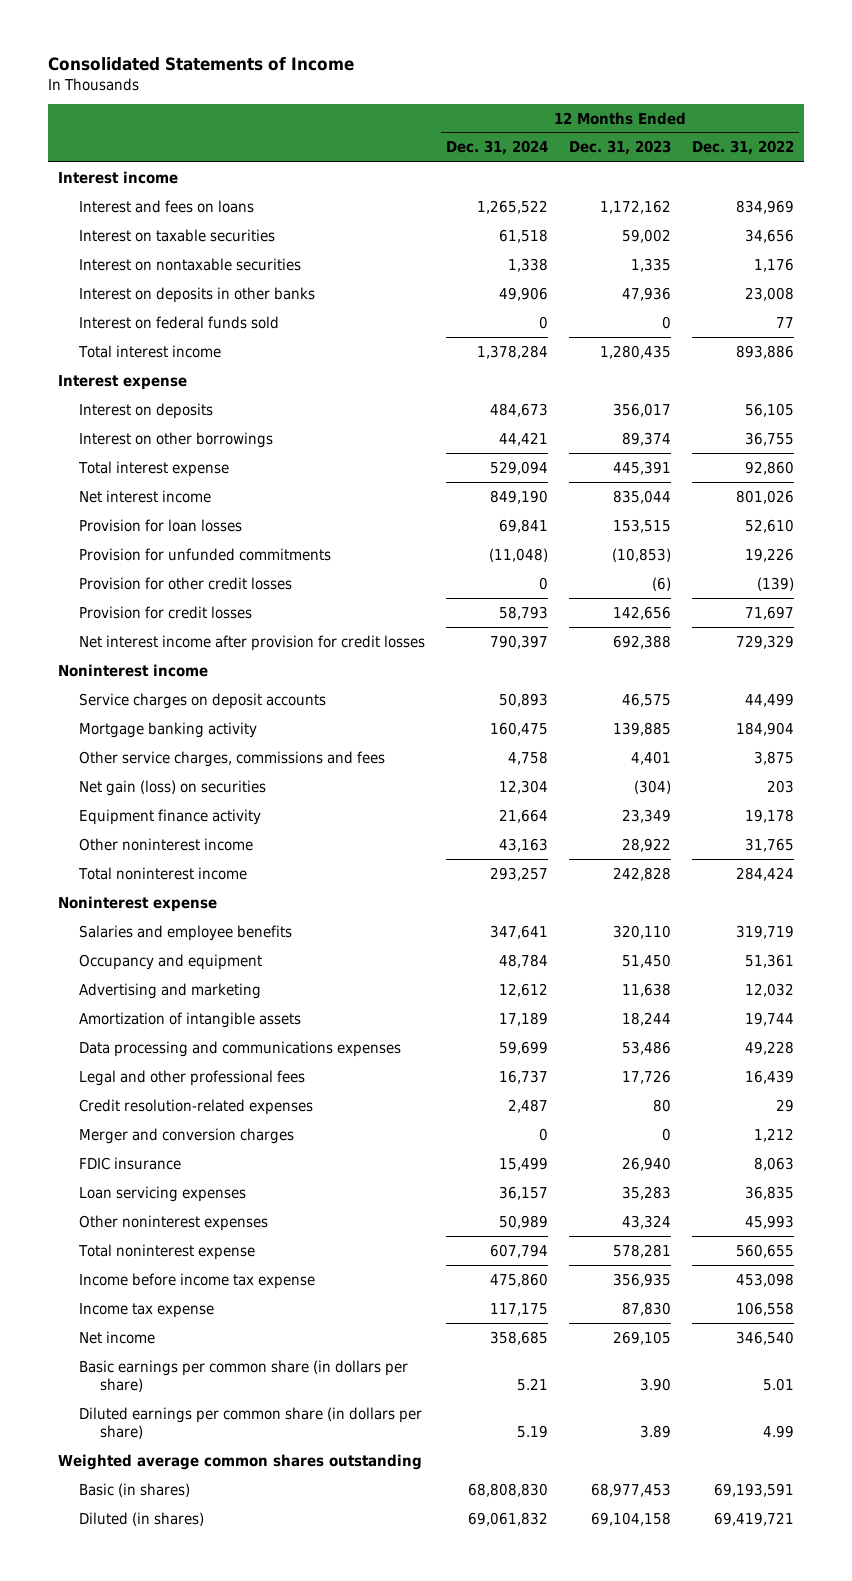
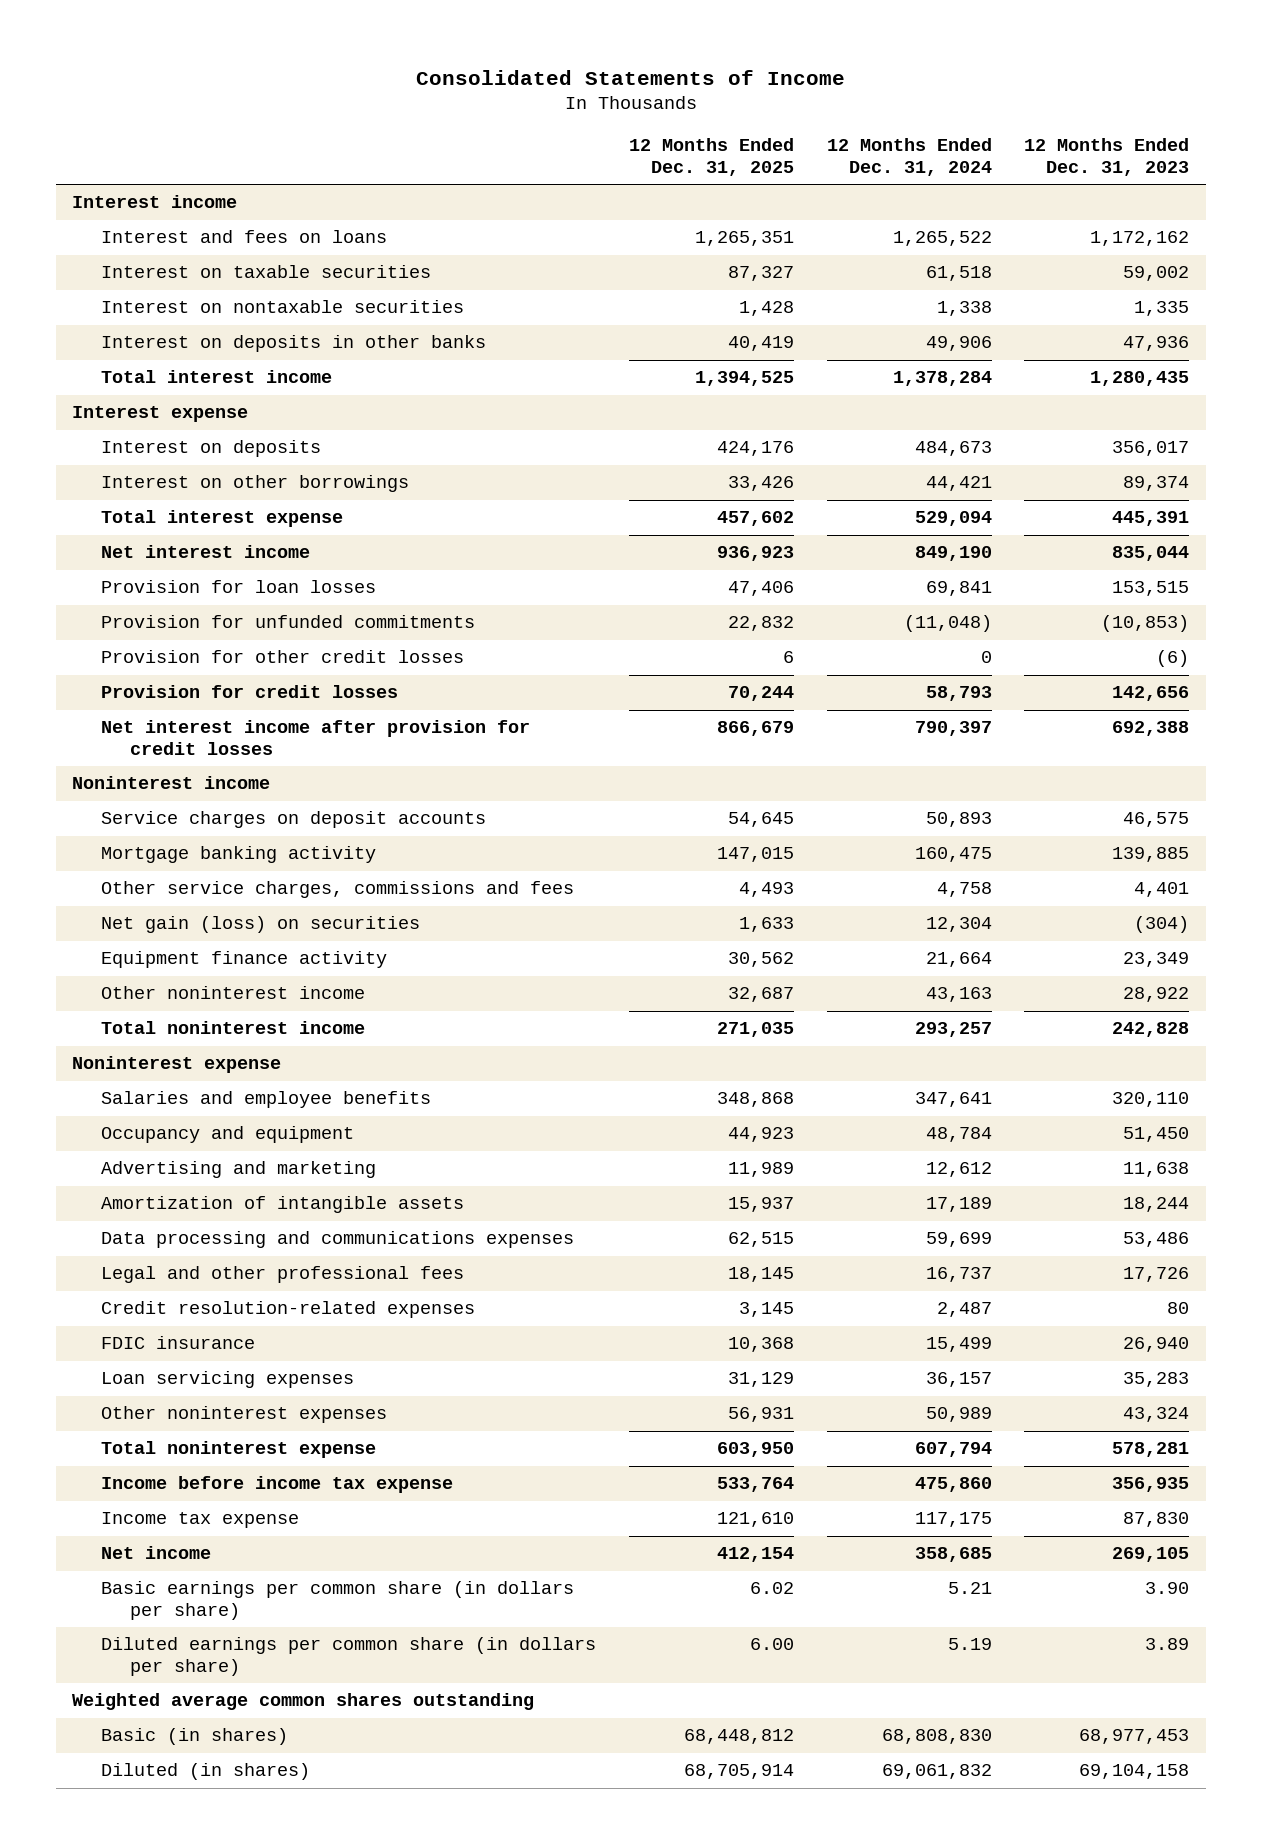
[691,140,794,156] Dec. 31, 2022 -> none
none -> [629,138,795,177] 12 Months Ended Dec. 31, 2025
[78,315,279,329] Interest on federal funds sold -> none
[78,1127,294,1144] Merger and conversion charges -> none

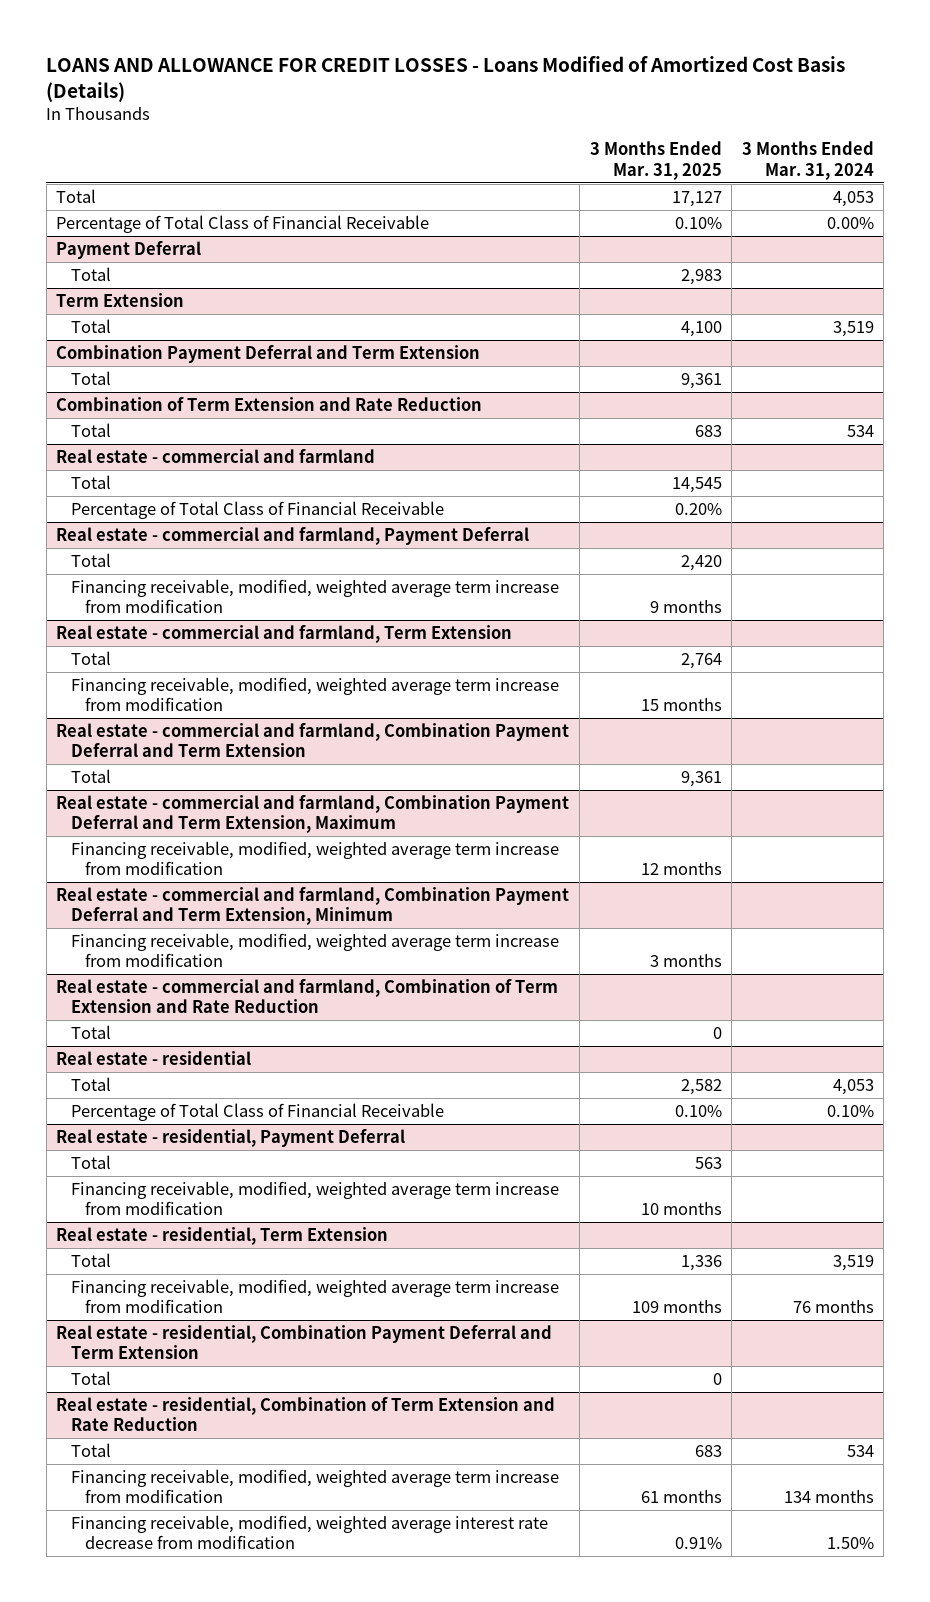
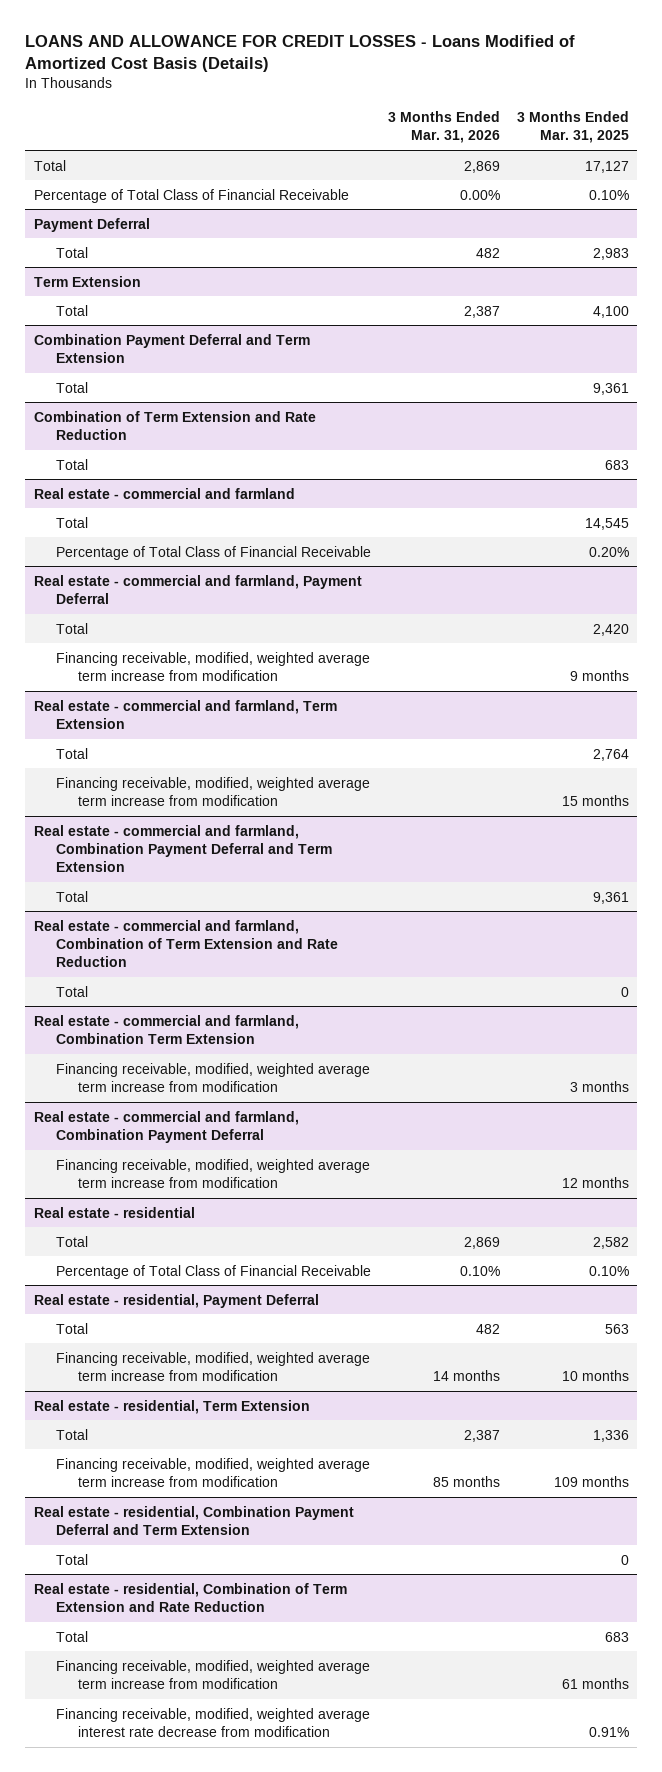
[741,141,874,180] 3 Months Ended Mar. 31, 2024 -> none
none -> [387,111,500,144] 3 Months Ended Mar. 31, 2026
[56,794,570,834] Real estate - commercial and farmland, Combination Payment Deferral and Term Extension, Maximum -> none
[70,840,559,876] Financing receivable, modified, weighted average term increase from modification -> none
[56,886,570,926] Real estate - commercial and farmland, Combination Payment Deferral and Term Extension, Minimum -> none
[70,932,559,968] Financing receivable, modified, weighted average term increase from modification -> none
none -> [33,1014,299,1044] Real estate - commercial and farmland, Combination Term Extension
none -> [55,1062,370,1092] Financing receivable, modified, weighted average term increase from modification
none -> [33,1110,299,1143] Real estate - commercial and farmland, Combination Payment Deferral
none -> [55,1158,370,1188] Financing receivable, modified, weighted average term increase from modification

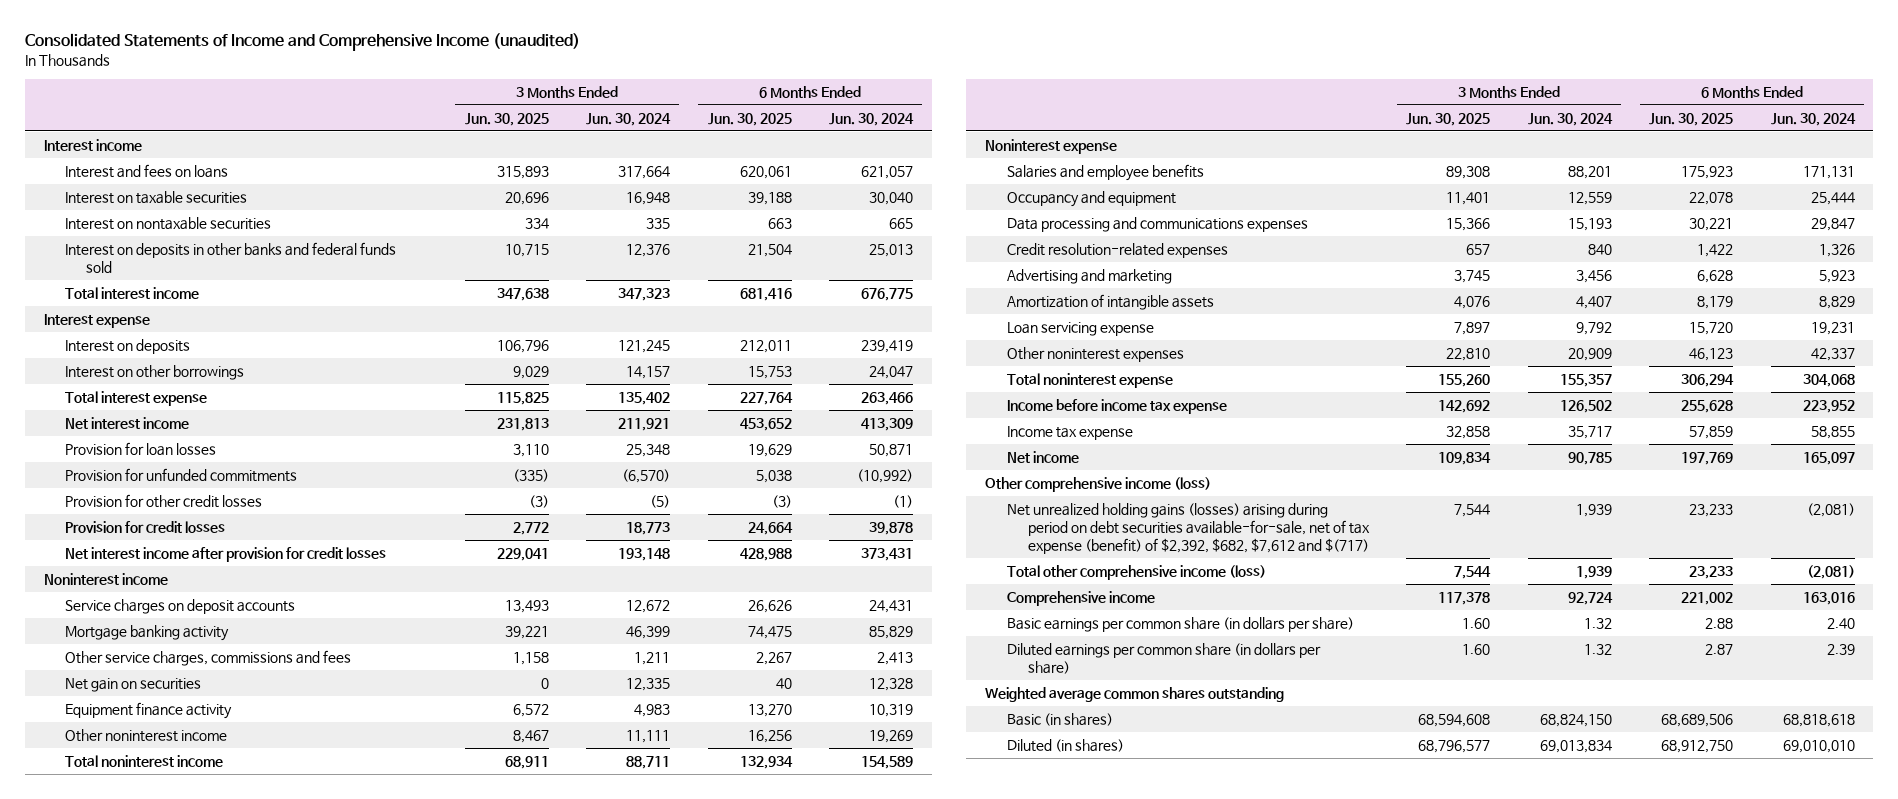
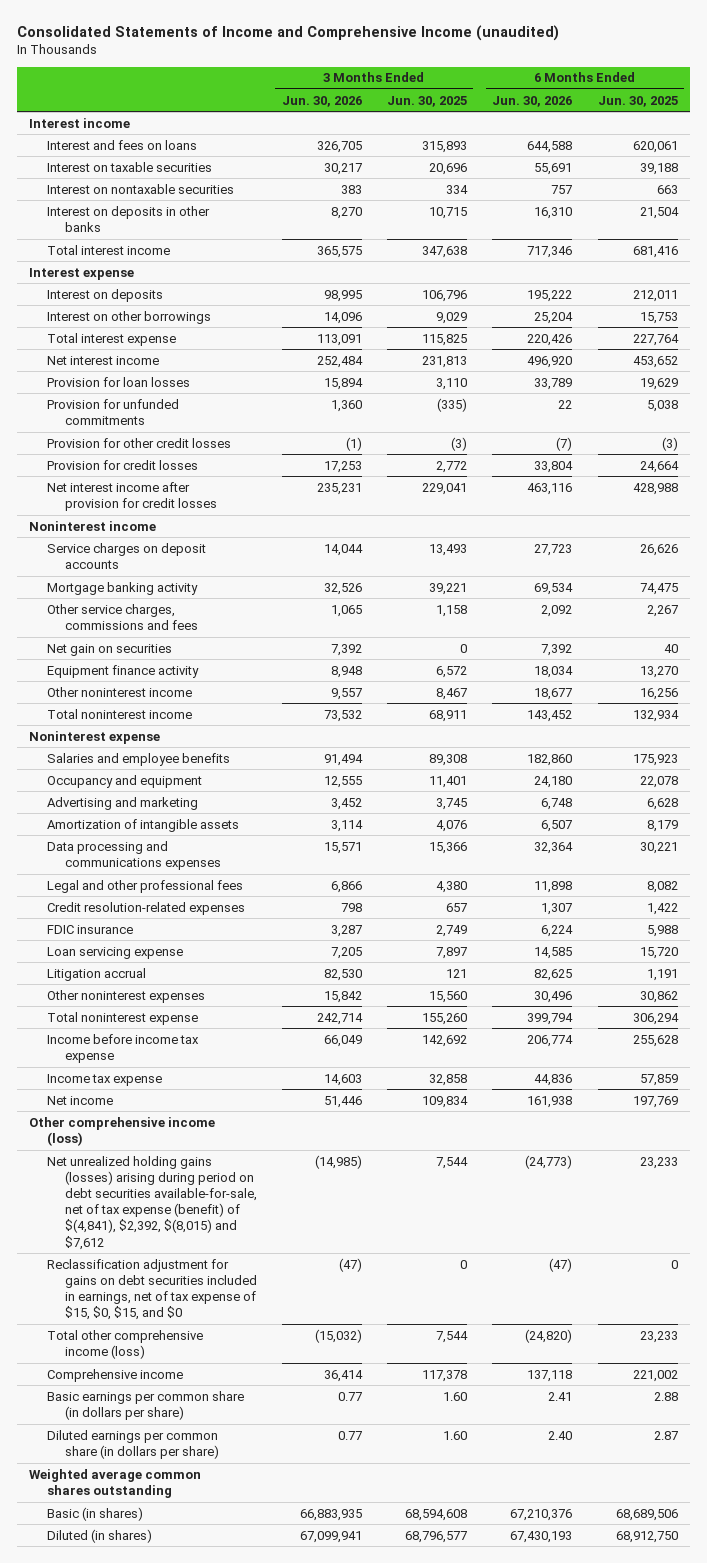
[586,112,672,126] Jun. 30, 2024 -> none
[828,112,914,126] Jun. 30, 2024 -> none
none -> [281,95,362,107] Jun. 30, 2026
none -> [492,95,573,107] Jun. 30, 2026
[64,241,396,273] Interest on deposits in other banks and federal funds sold -> [46,205,210,232] Interest on deposits in other banks
[1006,216,1308,232] Data processing and communications expenses -> [46,840,221,870] Data processing and communications expenses
none -> [46,879,243,893] Legal and other professional fees
[1006,242,1228,258] Credit resolution-related expenses -> [46,901,245,915] Credit resolution-related expenses
none -> [46,924,133,934] FDIC insurance
none -> [46,967,146,981] Litigation accrual
[1446,347,1491,361] 22,810 -> [429,990,468,1003] 15,560
[1689,347,1734,361] 46,123 -> [639,990,678,1003] 30,862
[1006,502,1370,554] Net unrealized holding gains (losses) arising during period on debt securities available-for-sale, net of tax expense (benefit) of $2,392, $682, $7,612 and $(717) -> [46,1155,257,1250] Net unrealized holding gains (losses) arising during period on debt securities available-for-sale, net of tax expense (benefit) of $(4,841), $2,392, $(8,015) and $7,612
none -> [46,1258,257,1321] Reclassification adjustment for gains on debt securities included in earnings, net of tax expense of $15, $0, $15, and $0

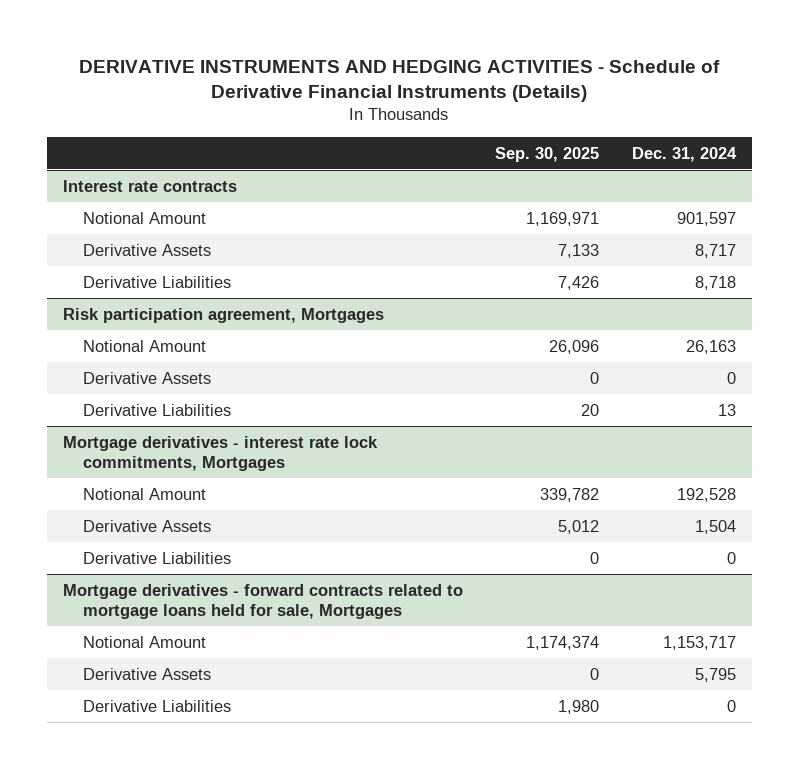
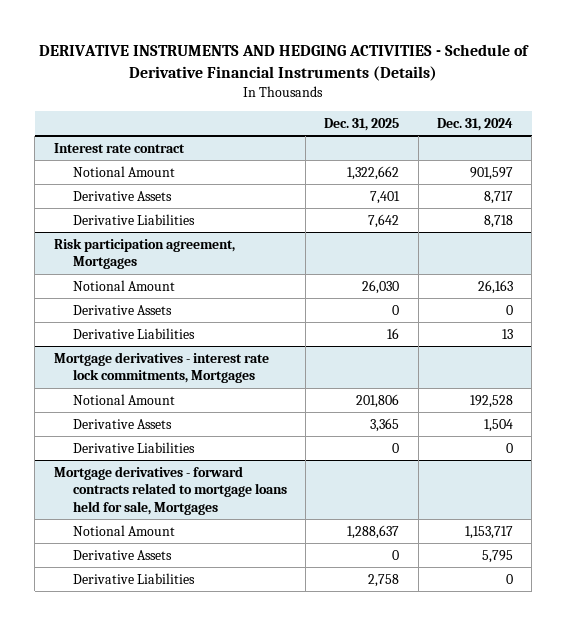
[495,146,600,162] Sep. 30, 2025 -> none
none -> [324,117,400,131] Dec. 31, 2025
[63,179,238,192] Interest rate contracts -> [53,142,185,153] Interest rate contract

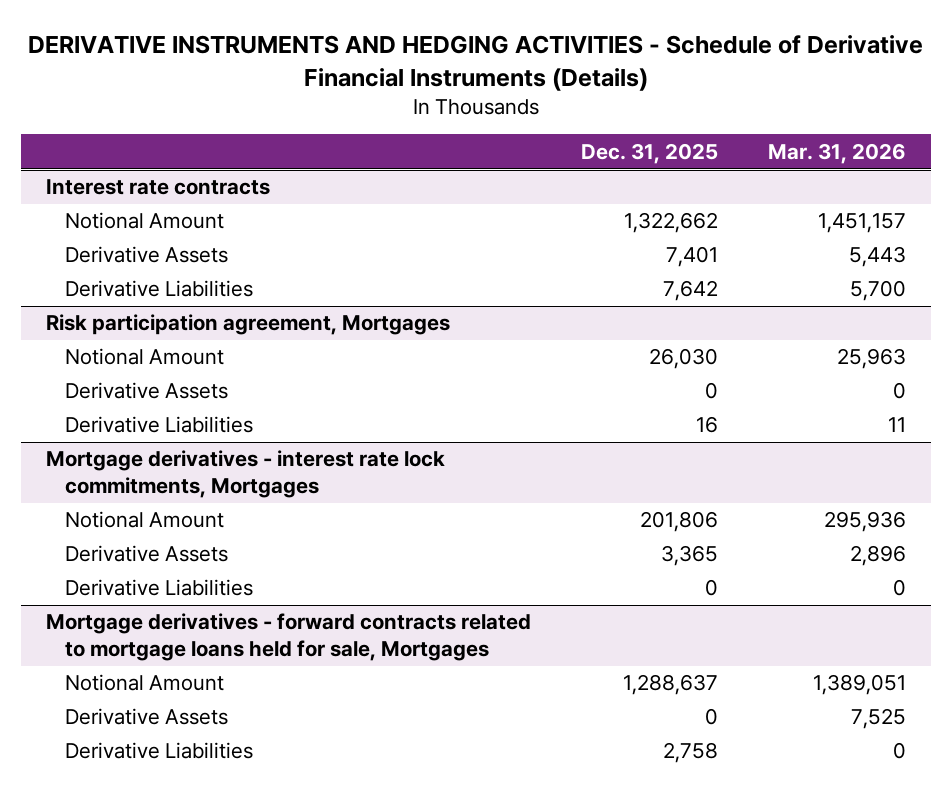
[436,117,513,131] Dec. 31, 2024 -> none
none -> [767,142,906,164] Mar. 31, 2026
[53,142,185,153] Interest rate contract -> [46,179,271,196] Interest rate contracts

